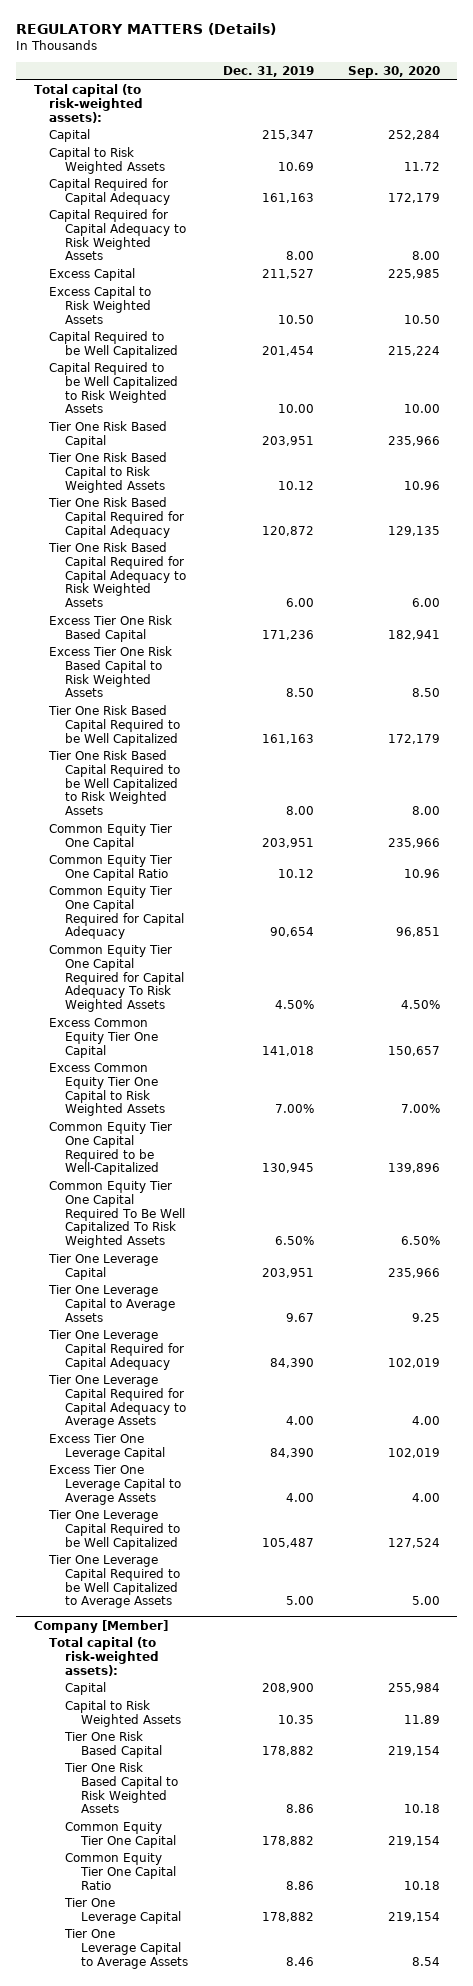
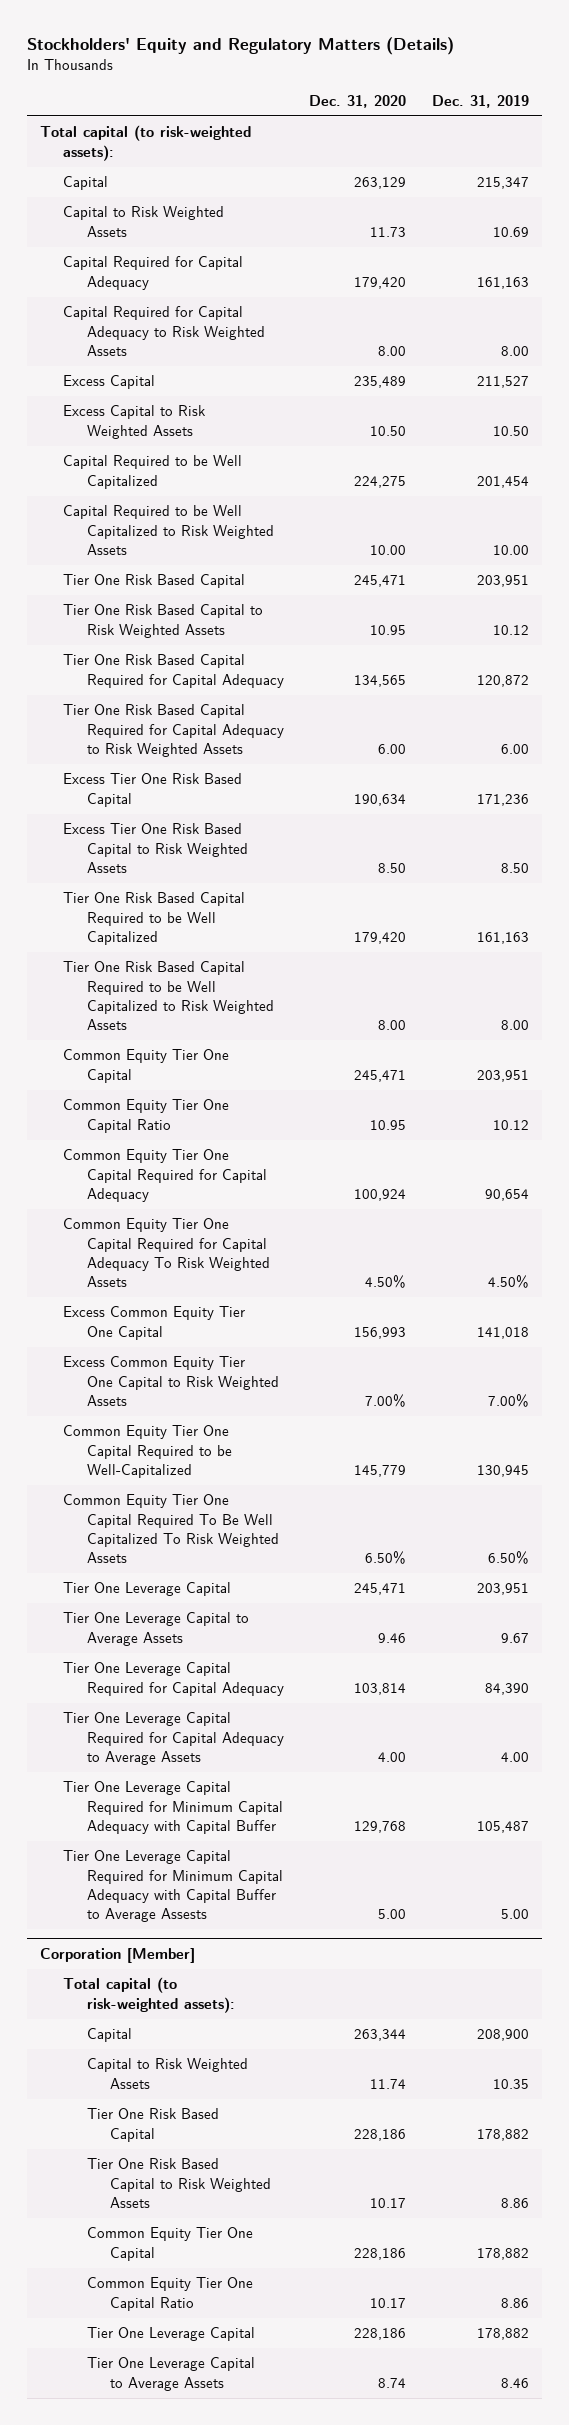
[16,23,277,36] REGULATORY MATTERS (Details) -> [27,37,455,56] Stockholders' Equity and Regulatory Matters (Details)
[347,66,440,79] Sep. 30, 2020 -> none
none -> [309,94,407,108] Dec. 31, 2020
[48,1510,181,1550] Tier One Leverage Capital Required to be Well Capitalized -> none
[48,1555,181,1609] Tier One Leverage Capital Required to be Well Capitalized to Average Assets -> none
[33,1619,168,1633] Company [Member] -> none
[49,1434,166,1460] Excess Tier One Leverage Capital -> [63,1781,283,1834] Tier One Leverage Capital Required for Minimum Capital Adequacy with Capital Buffer
[269,1447,314,1458] 84,390 -> [476,1820,529,1833] 105,487
[49,1465,182,1505] Excess Tier One Leverage Capital to Average Assets -> [63,1850,283,1923] Tier One Leverage Capital Required for Minimum Capital Adequacy with Capital Buffer to Average Assests
[285,1492,314,1502] 4.00 -> [500,1909,529,1920] 5.00
none -> [39,1947,195,1963] Corporation [Member]

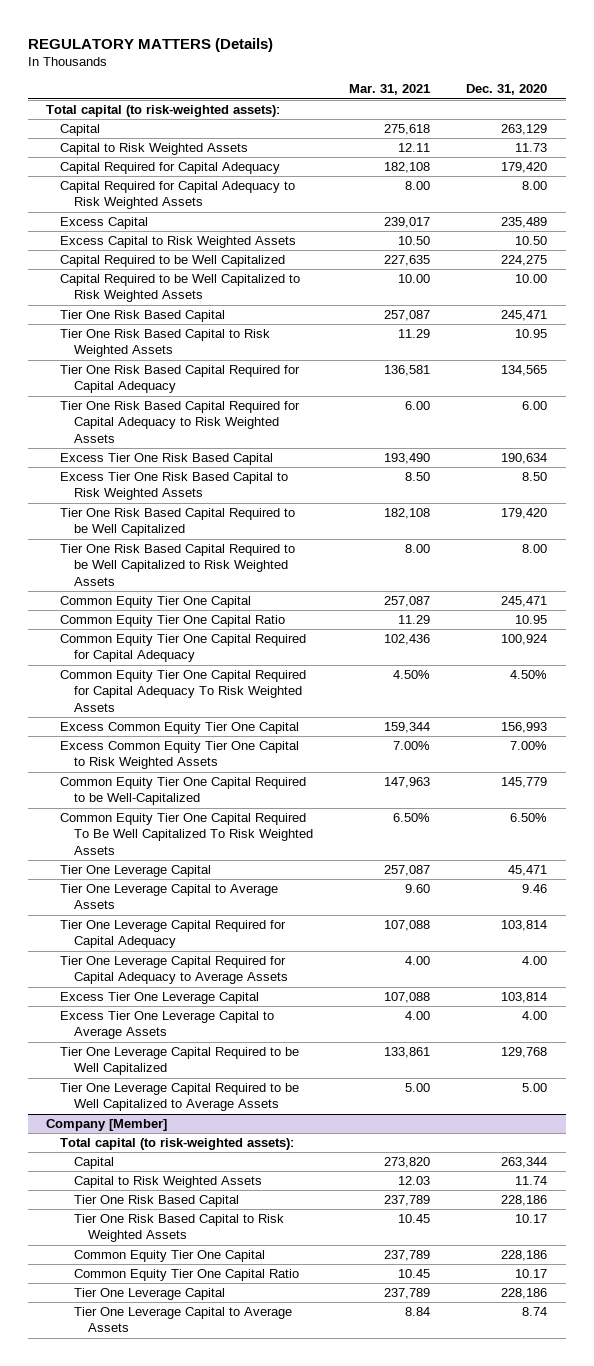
[27,37,455,56] Stockholders' Equity and Regulatory Matters (Details) -> [28,37,274,52] REGULATORY MATTERS (Details)
[431,94,529,108] Dec. 31, 2019 -> none
none -> [349,84,431,96] Mar. 31, 2021
[354,1583,407,1596] 245,471 -> [508,865,548,877] 45,471
[39,1947,195,1963] Corporation [Member] -> none
[63,1781,283,1834] Tier One Leverage Capital Required for Minimum Capital Adequacy with Capital Buffer -> [60,992,260,1005] Excess Tier One Leverage Capital
[354,1820,407,1833] 129,768 -> [501,992,548,1004] 103,814
[63,1850,283,1923] Tier One Leverage Capital Required for Minimum Capital Adequacy with Capital Buffer to Average Assests -> [60,1011,275,1040] Excess Tier One Leverage Capital to Average Assets
[378,1909,407,1920] 5.00 -> [522,1011,548,1021] 4.00
none -> [60,1047,300,1076] Tier One Leverage Capital Required to be Well Capitalized
none -> [60,1083,300,1112] Tier One Leverage Capital Required to be Well Capitalized to Average Assets
none -> [46,1119,168,1132] Company [Member]

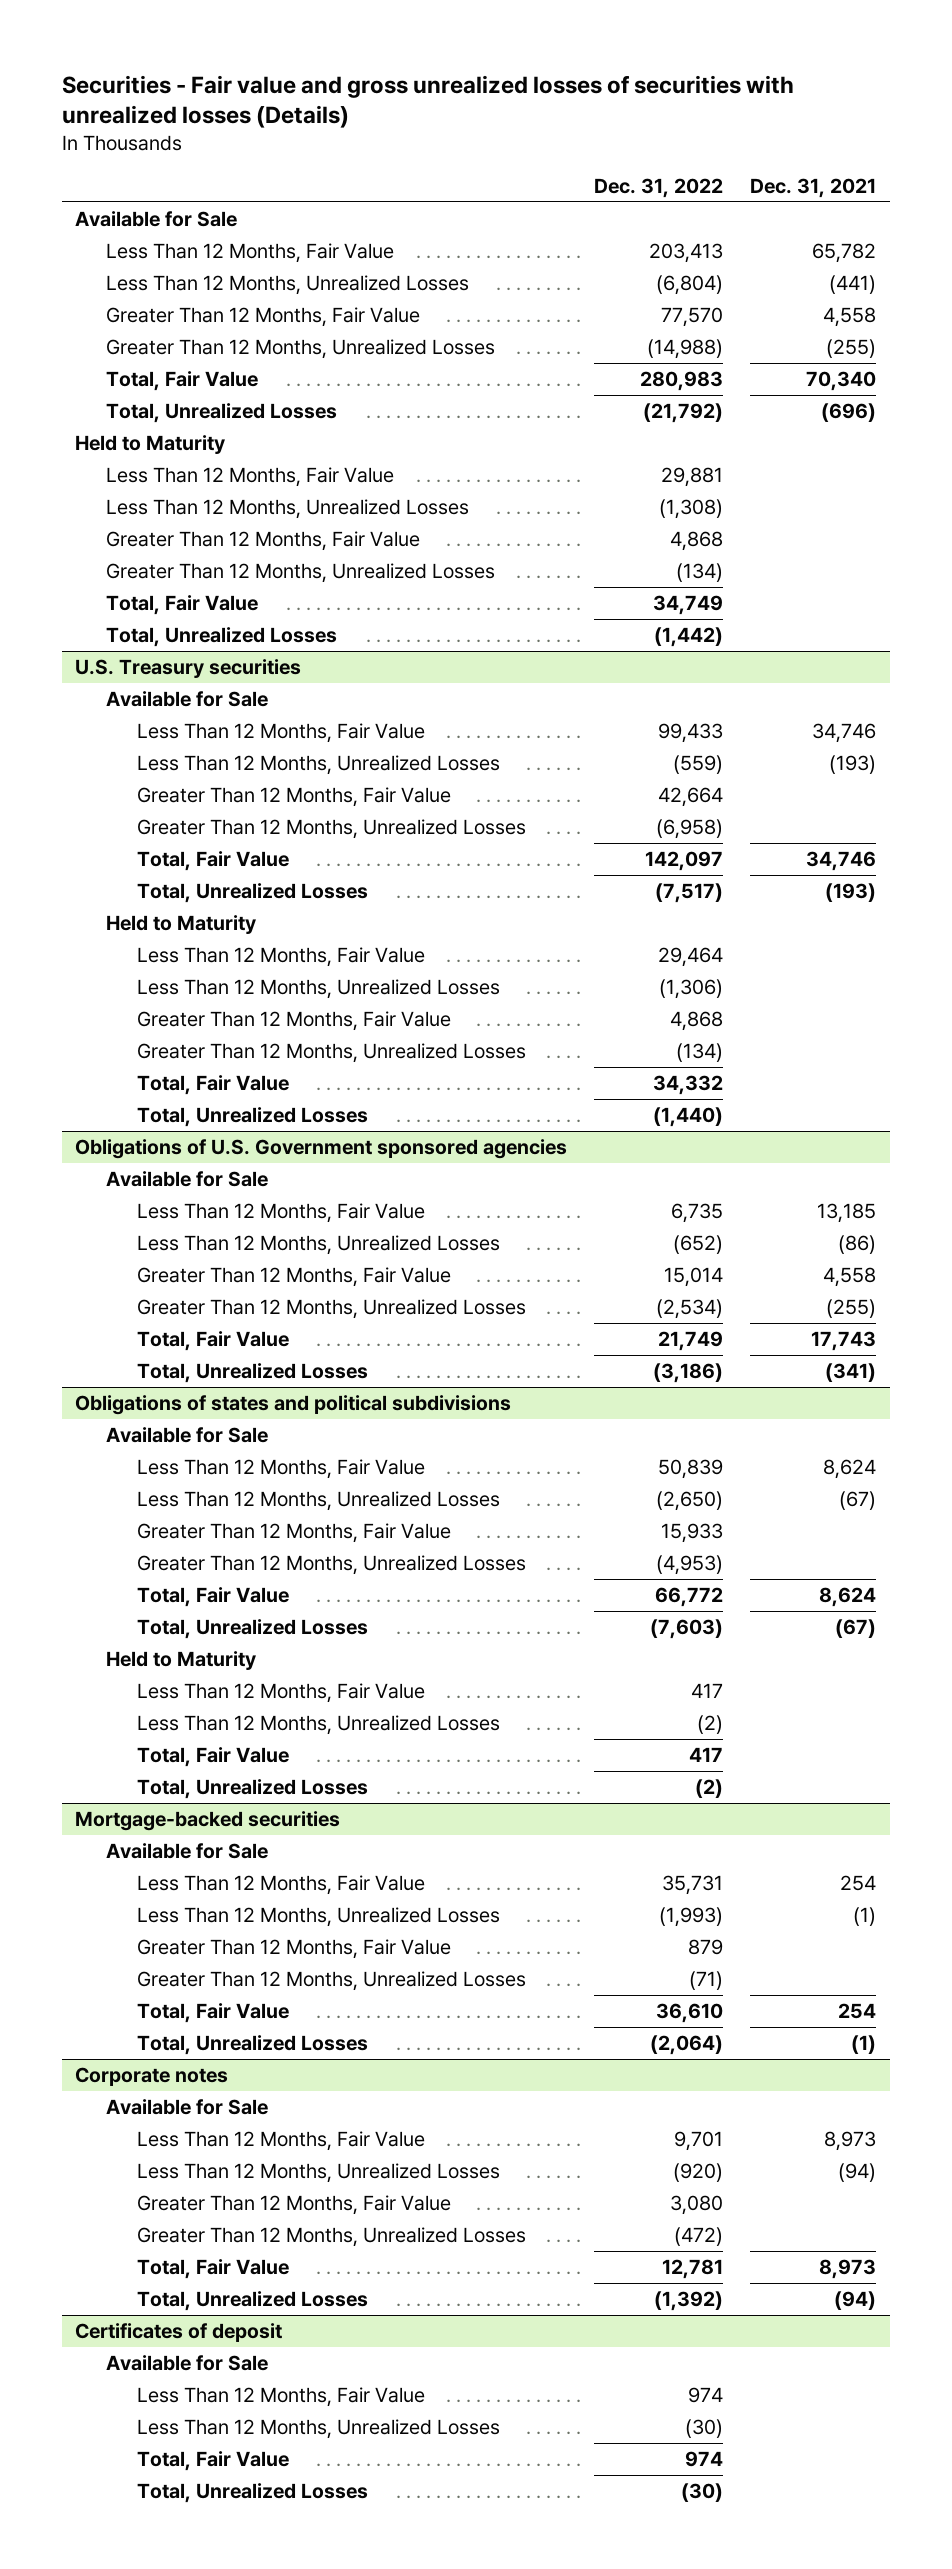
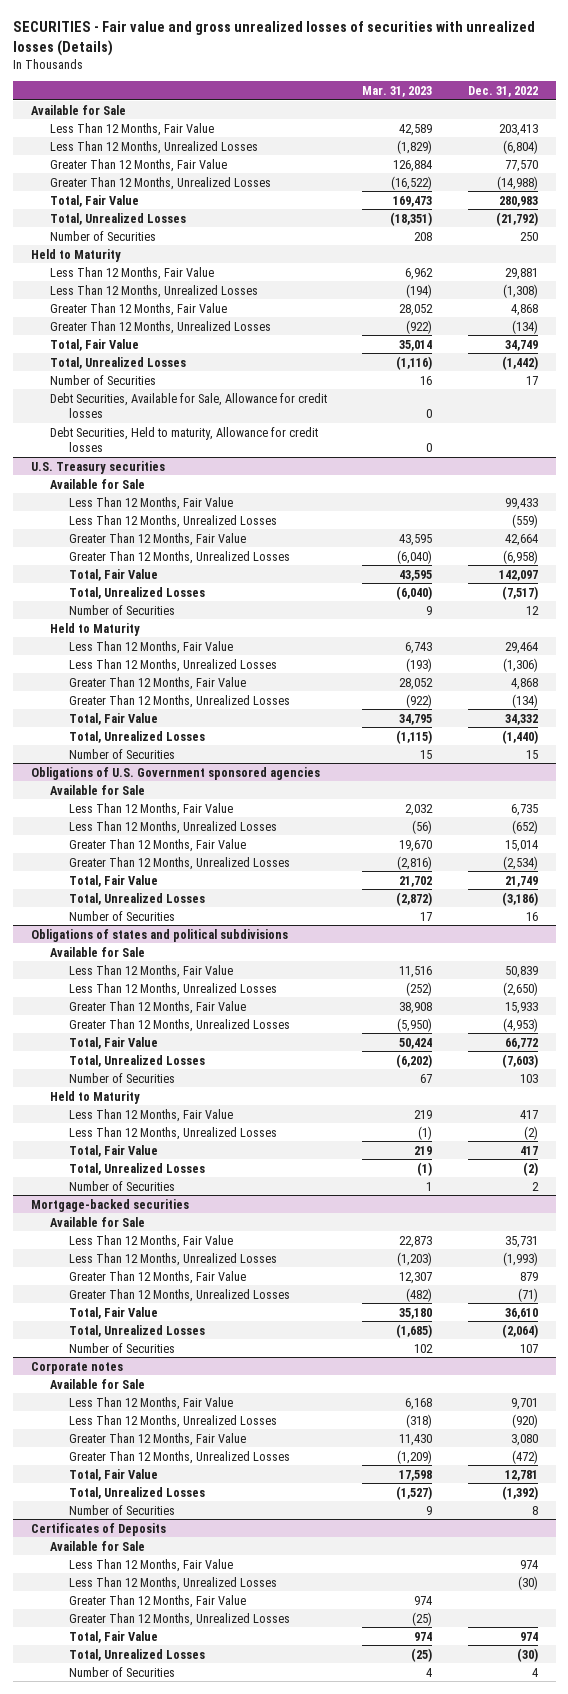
[61,74,794,129] Securities - Fair value and gross unrealized losses of securities with unrealized losses (Details) -> [12,21,535,56] SECURITIES - Fair value and gross unrealized losses of securities with unrealized losses (Details)
[750,177,877,198] Dec. 31, 2021 -> none
none -> [362,86,433,98] Mar. 31, 2023
none -> [49,230,156,241] Number of Securities
none -> [49,374,156,385] Number of Securities
none -> [49,392,327,419] Debt Securities, Available for Sale, Allowance for credit losses
none -> [49,426,318,453] Debt Securities, Held to maturity, Allowance for credit losses
none -> [69,604,176,615] Number of Securities
none -> [69,748,176,759] Number of Securities
none -> [69,910,176,921] Number of Securities
none -> [69,1072,176,1083] Number of Securities
none -> [69,1180,176,1191] Number of Securities
none -> [69,1342,176,1353] Number of Securities
none -> [69,1504,176,1515] Number of Securities
[75,2323,283,2343] Certificates of deposit -> [30,1522,166,1536] Certificates of Deposits
none -> [69,1594,247,1608] Greater Than 12 Months, Fair Value
none -> [69,1612,291,1626] Greater Than 12 Months, Unrealized Losses
none -> [69,1666,176,1677] Number of Securities

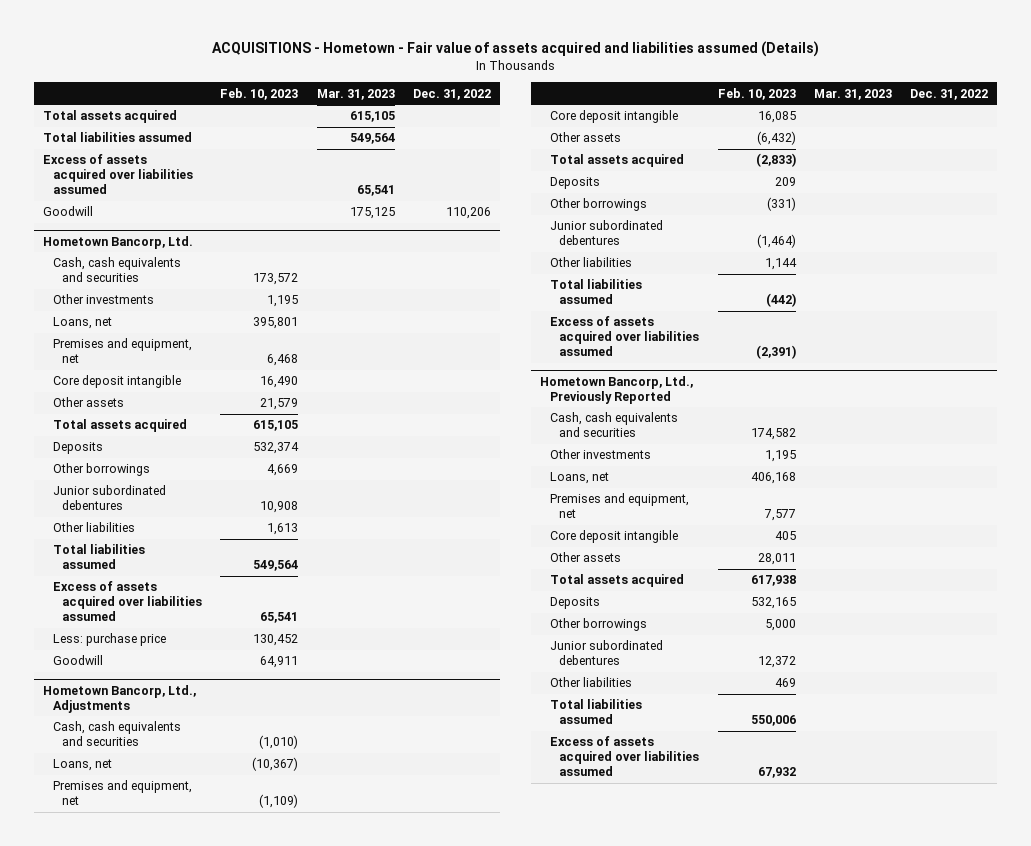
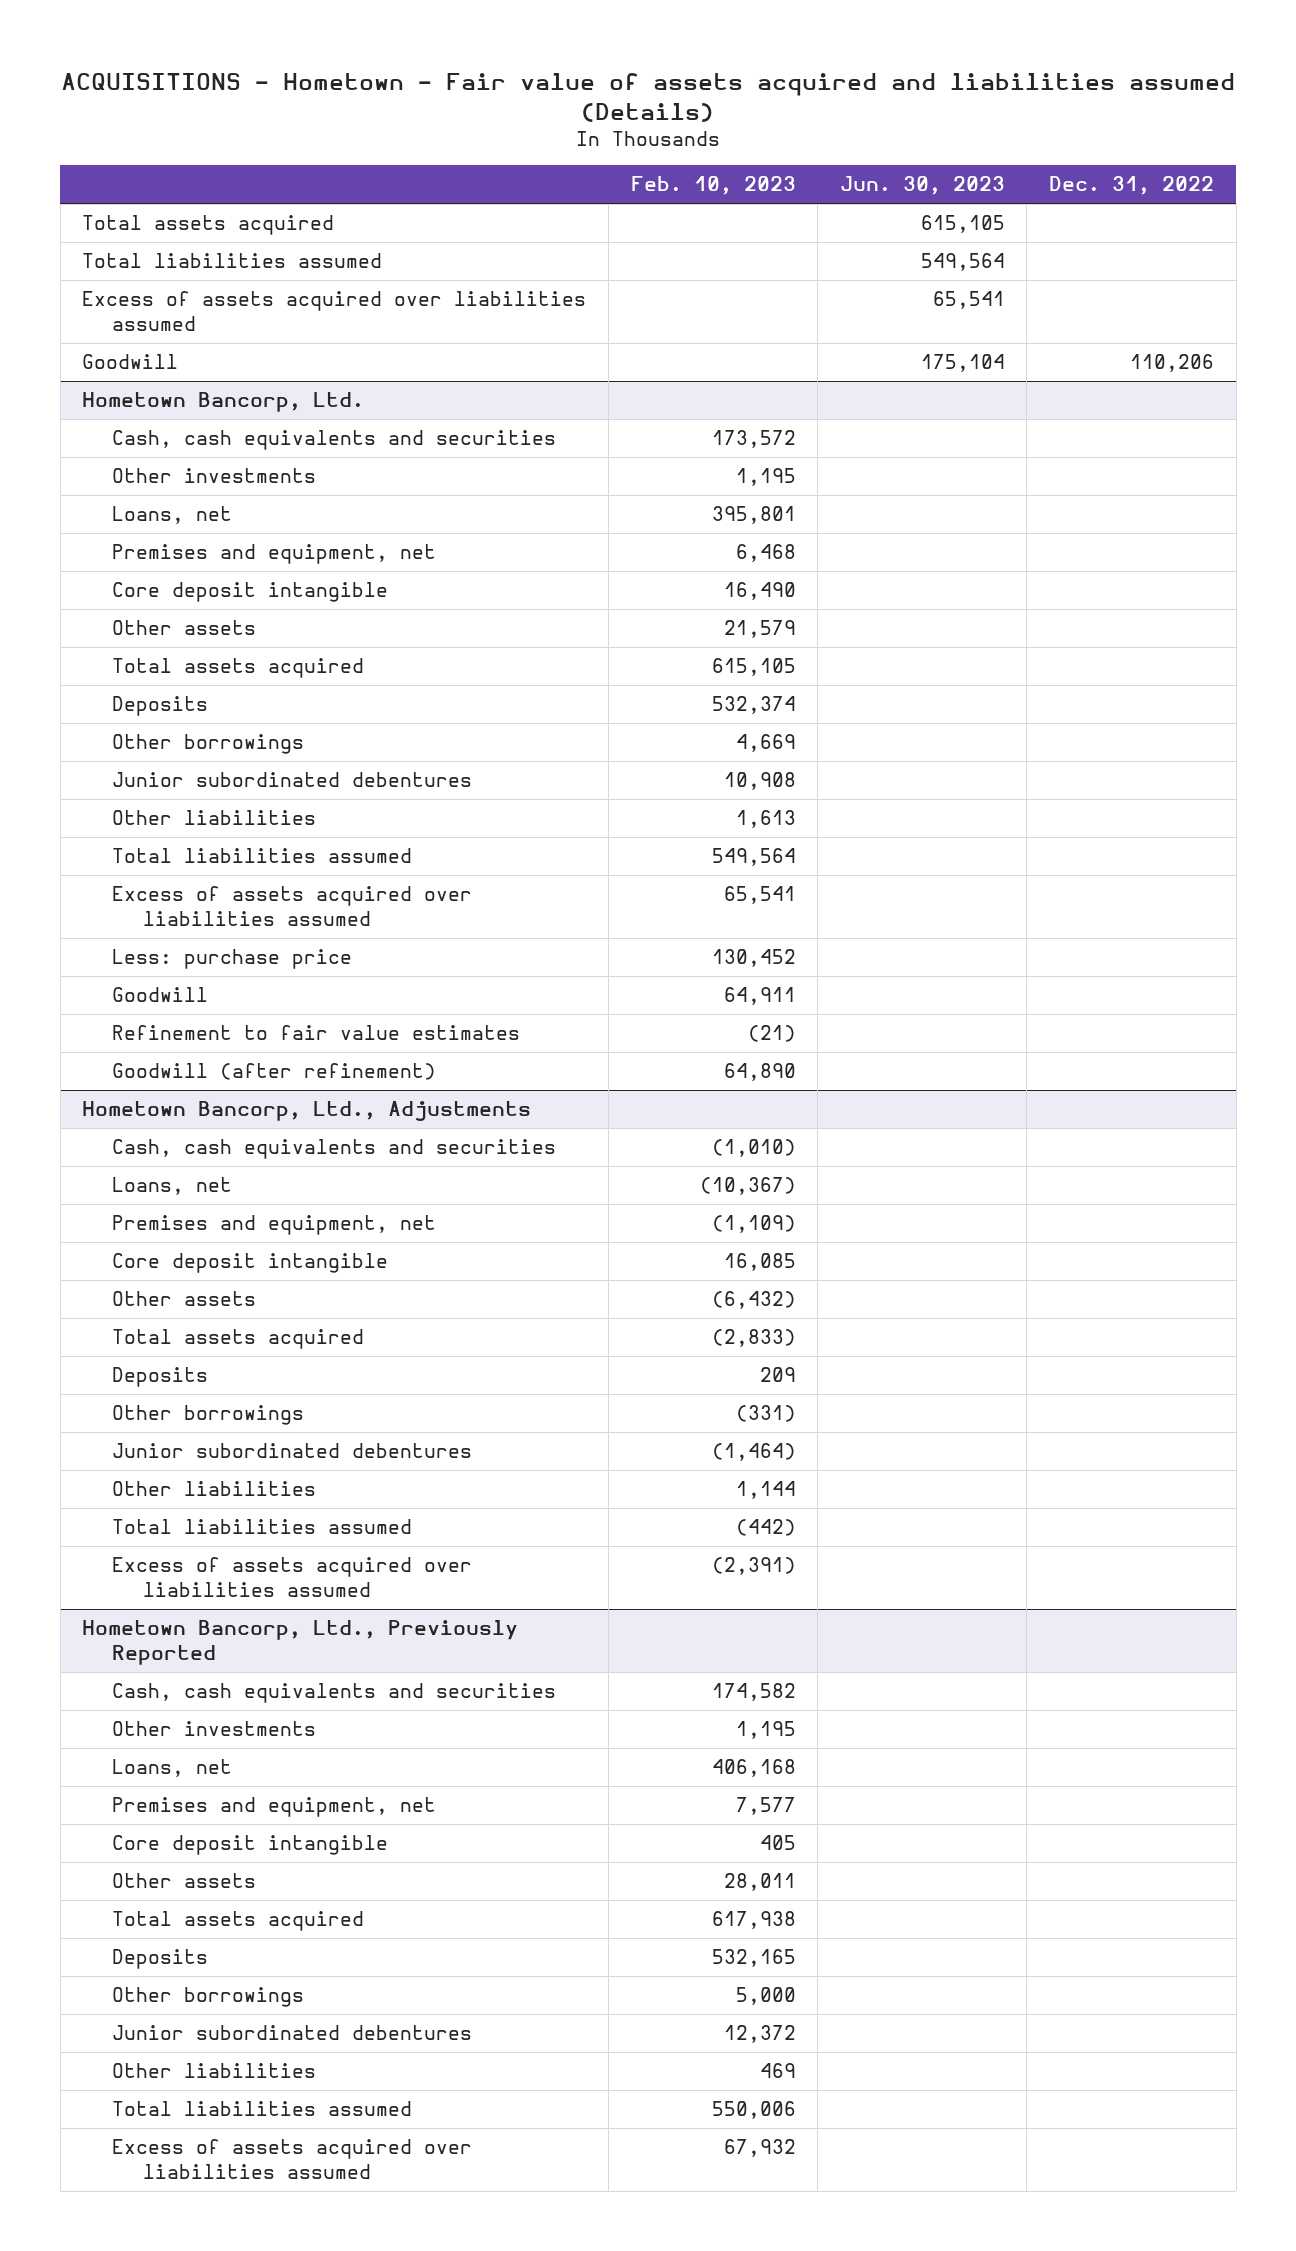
[316,88,395,100] Mar. 31, 2023 -> none
none -> [839,176,1005,196] Jun. 30, 2023
none -> [112,1025,521,1041] Refinement to fair value estimates
none -> [112,1063,437,1081] Goodwill (after refinement)

